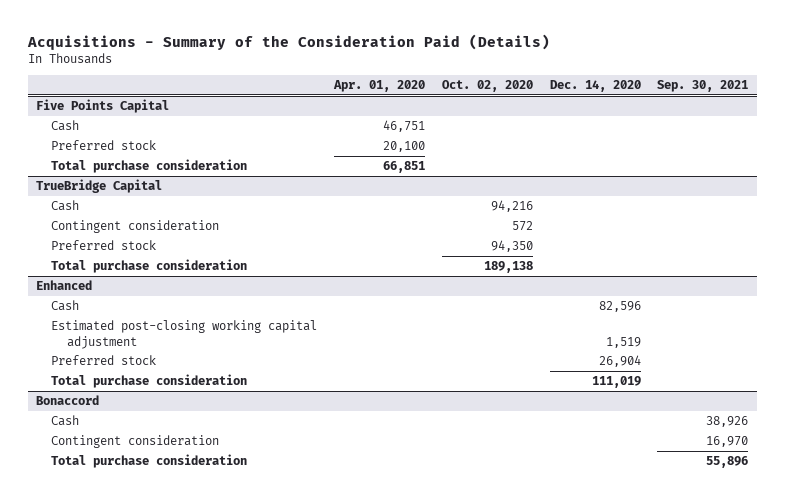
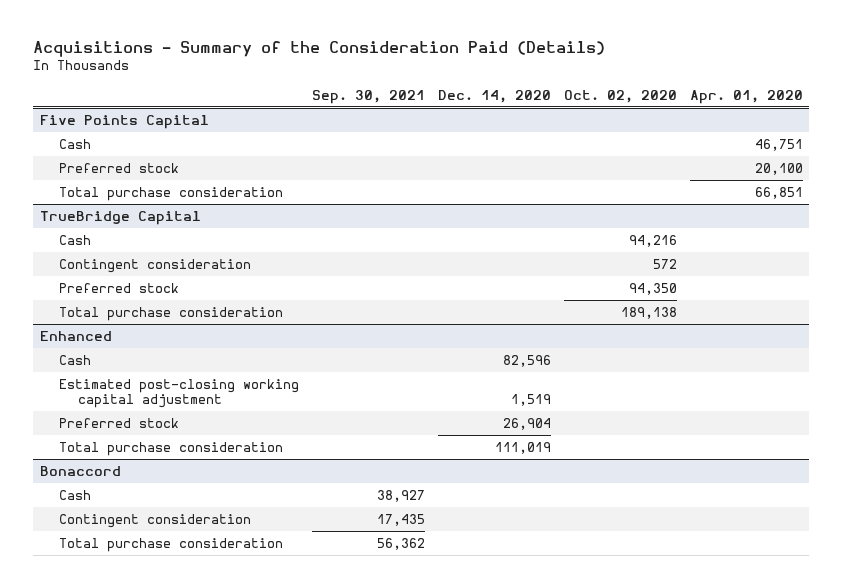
[706,416,749,428] 38,926 -> [376,489,425,502] 38,927
[706,436,749,448] 16,970 -> [376,513,425,526] 17,435
[706,456,749,469] 55,896 -> [376,537,425,550] 56,362

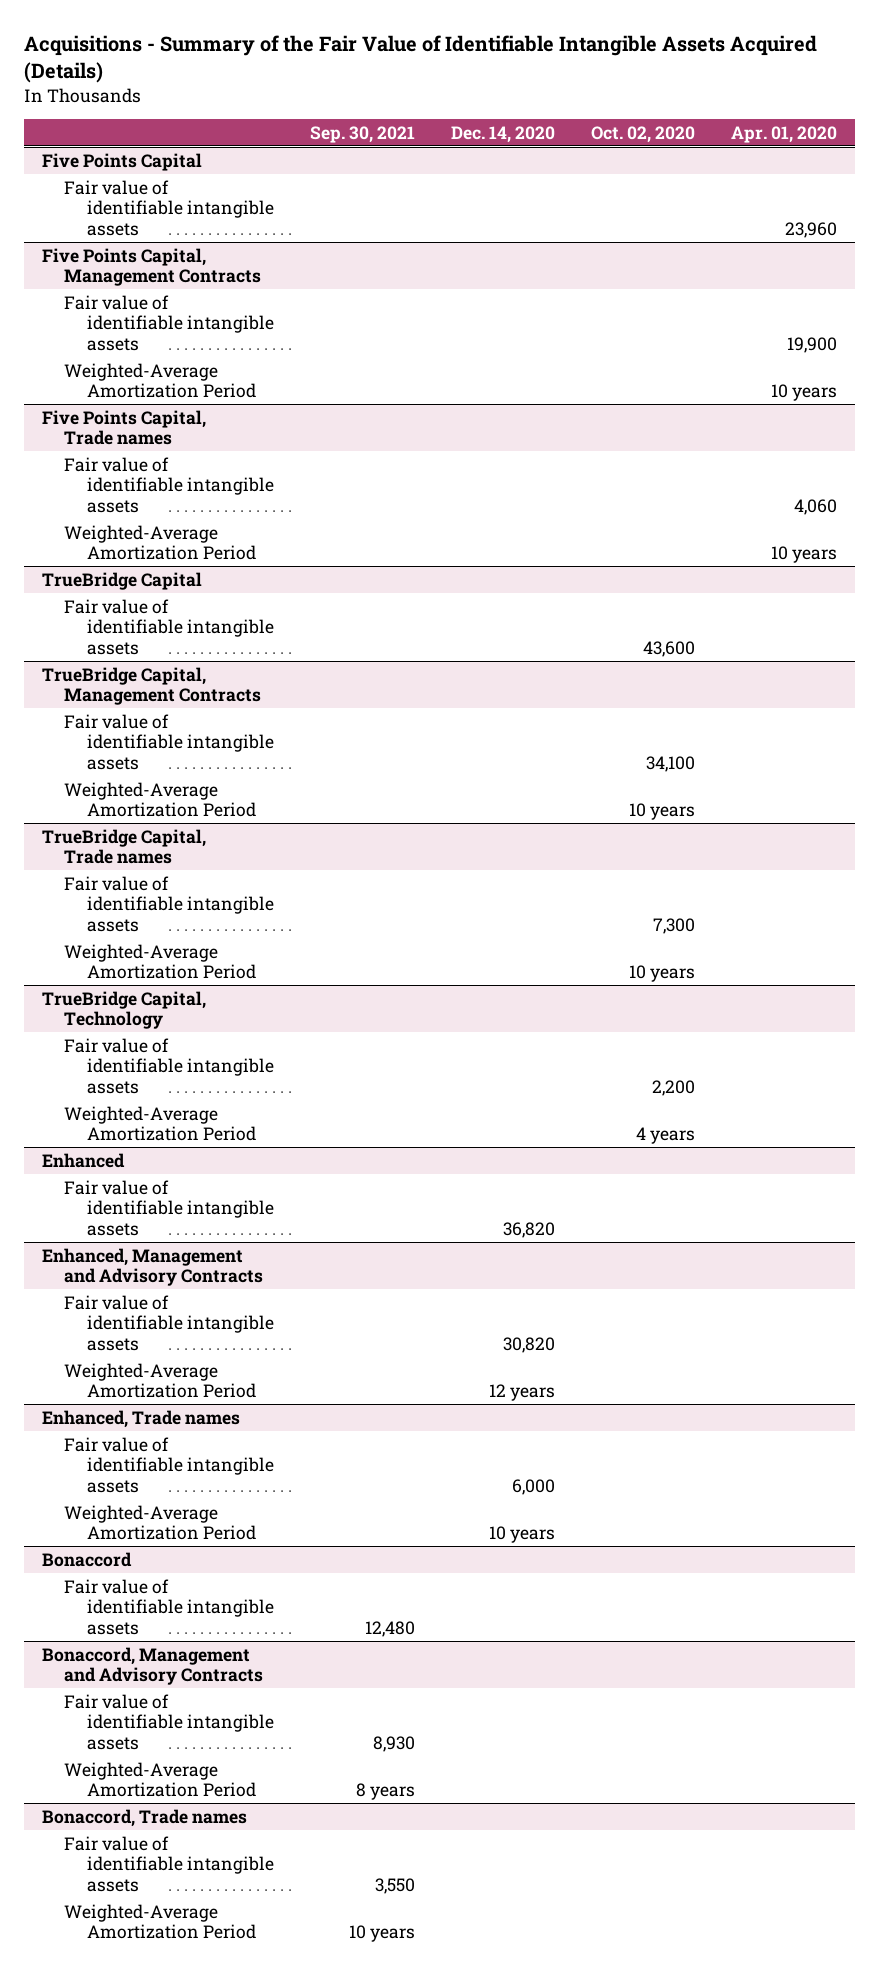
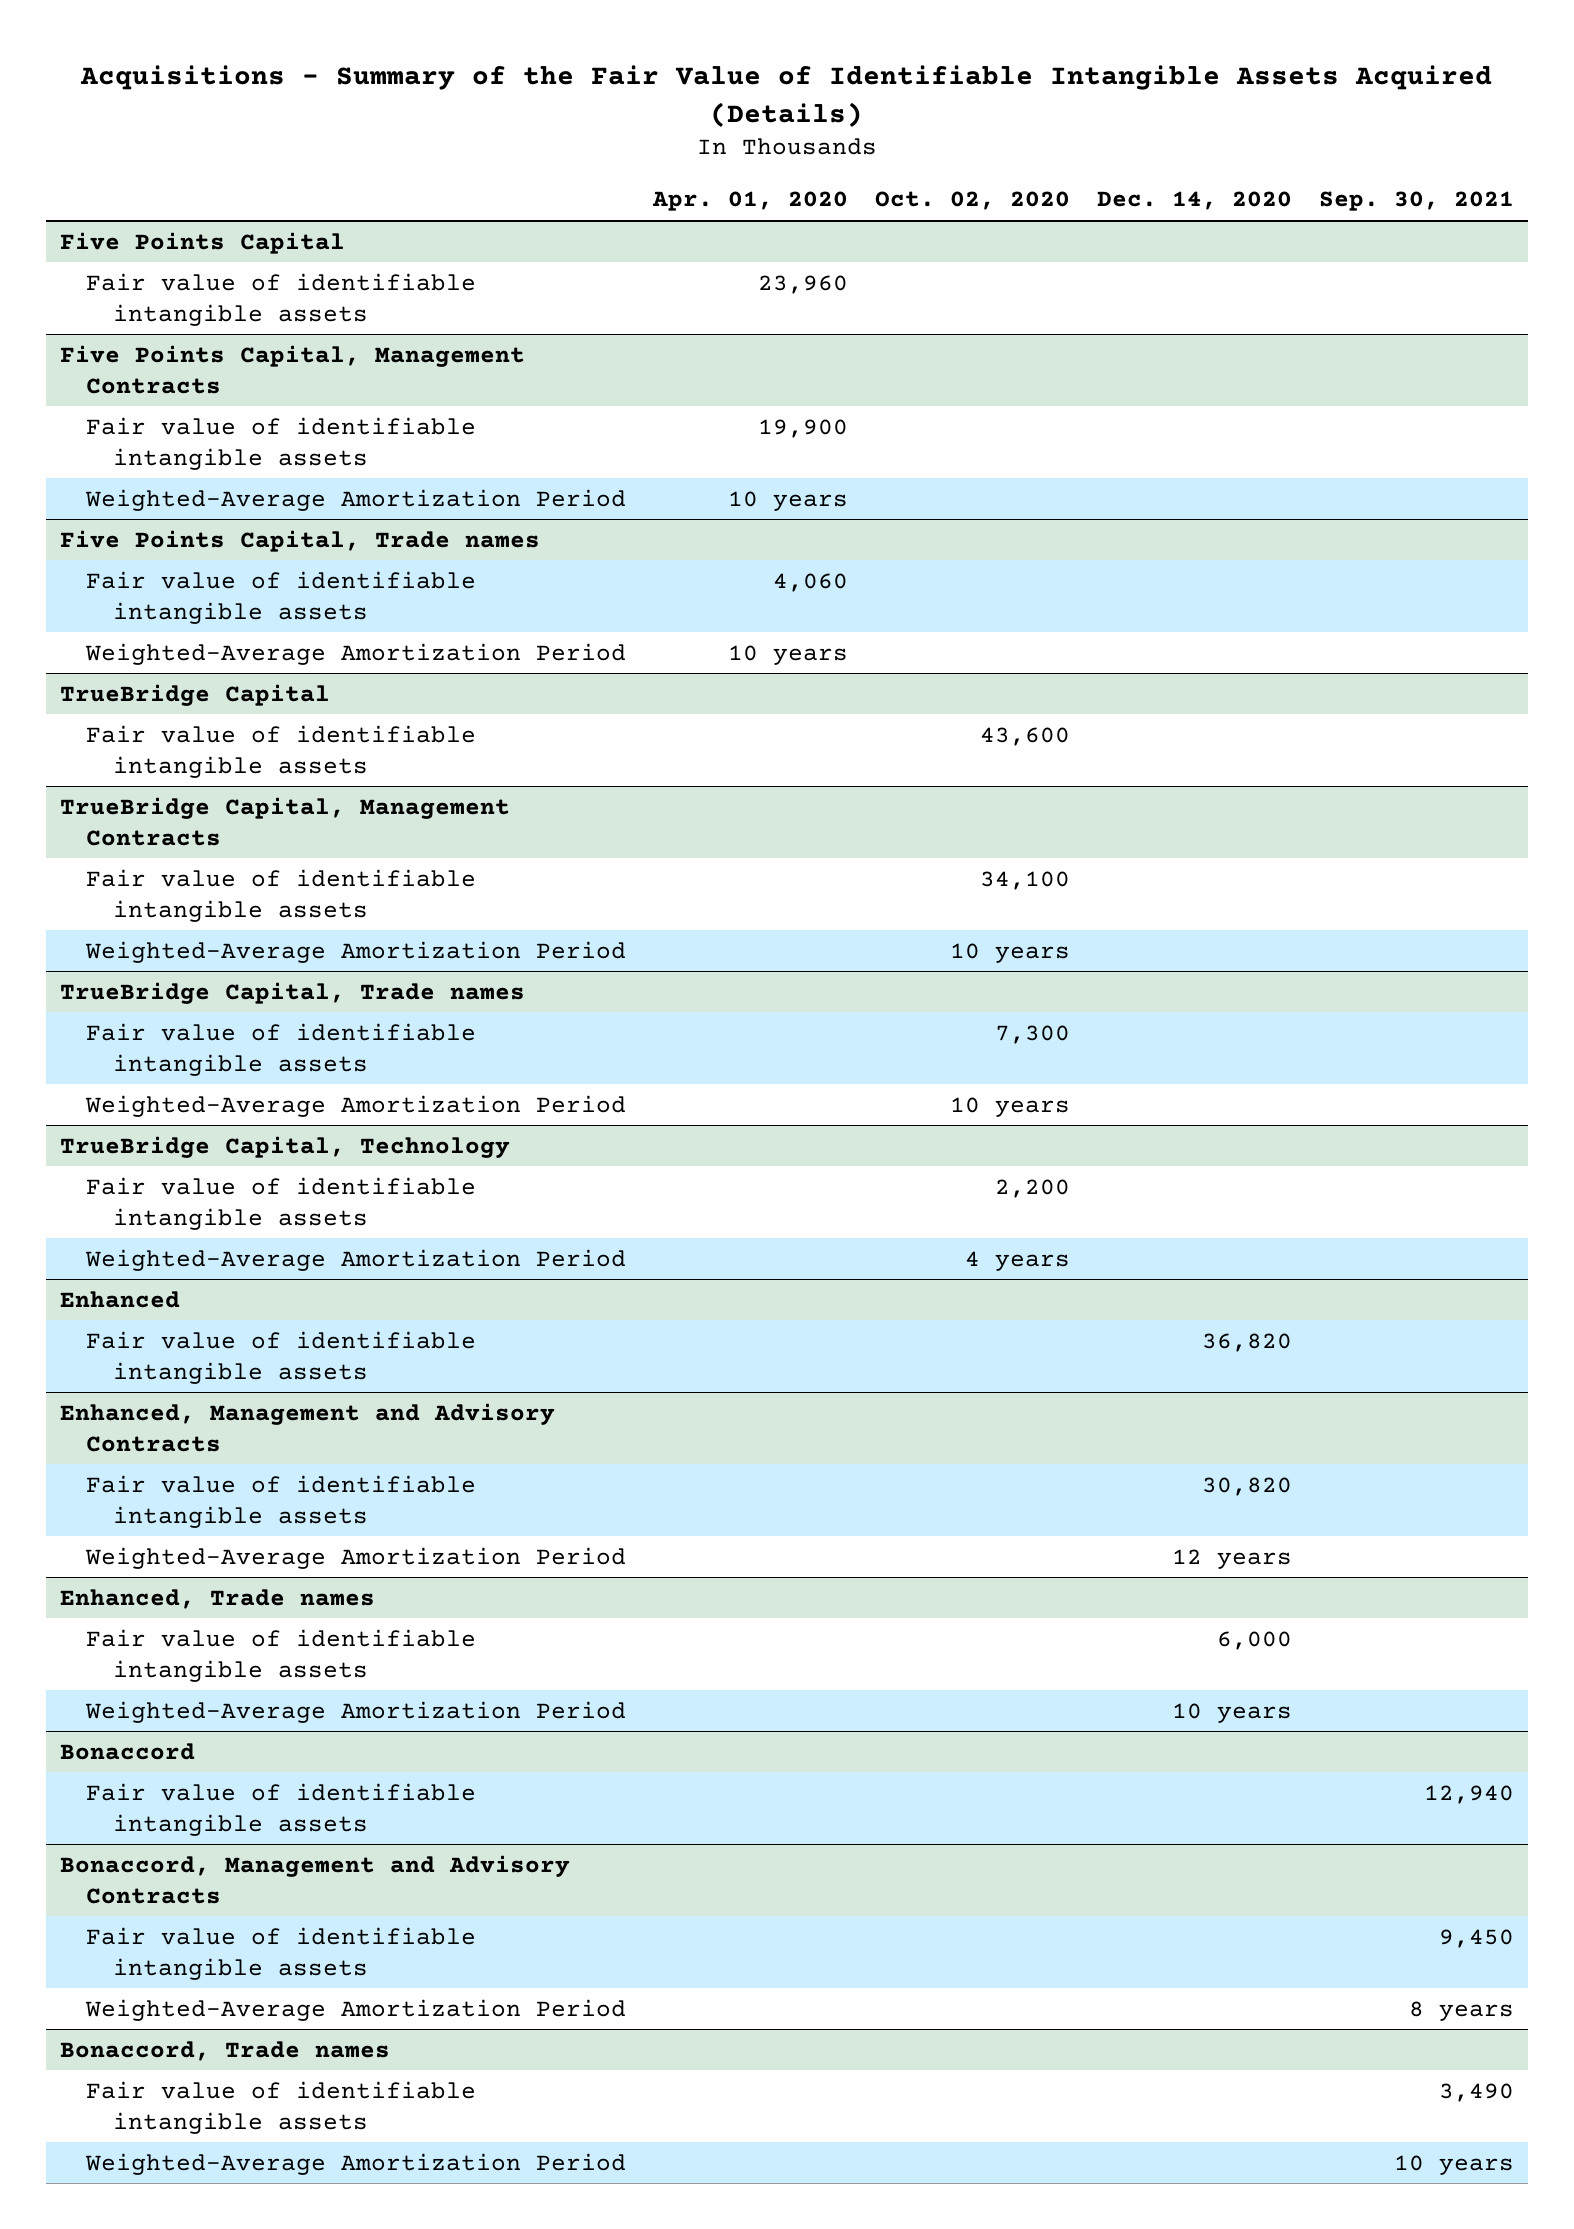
[364,1620,415,1637] 12,480 -> [1424,1784,1515,1804] 12,940
[372,1735,415,1752] 8,930 -> [1439,1928,1515,1948] 9,450
[374,1877,415,1894] 3,550 -> [1439,2082,1515,2102] 3,490

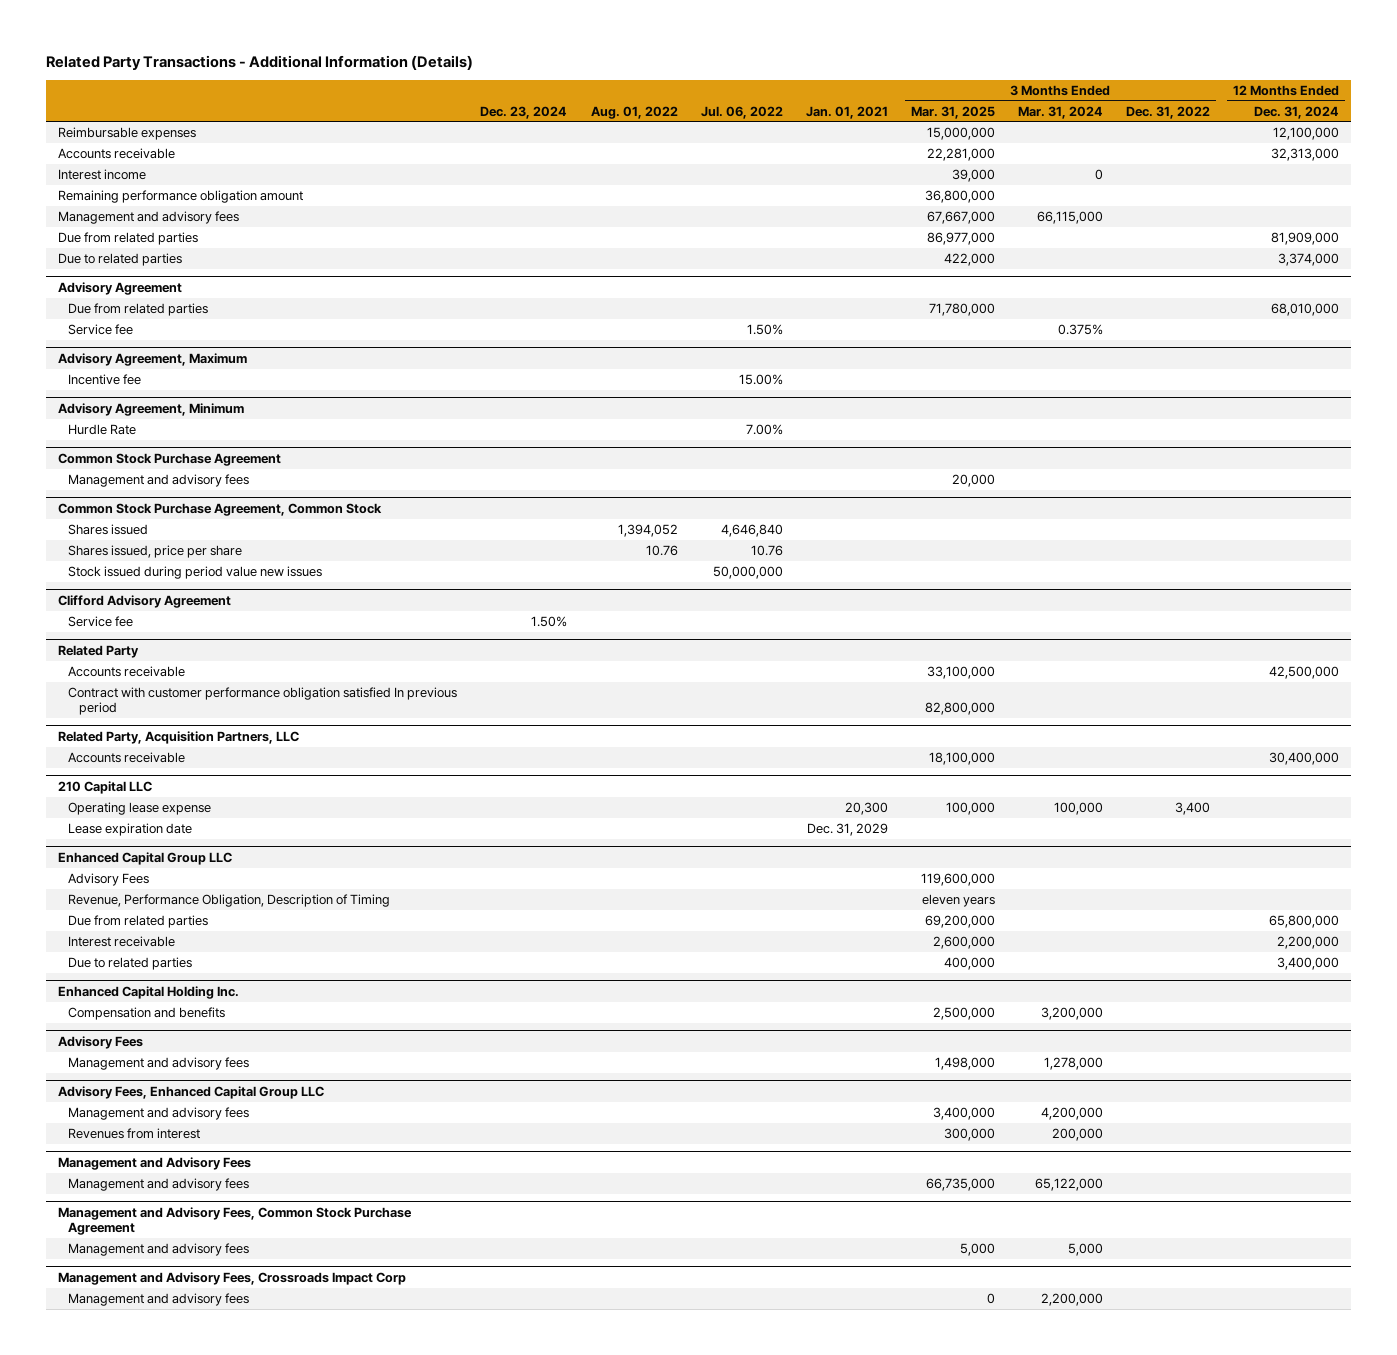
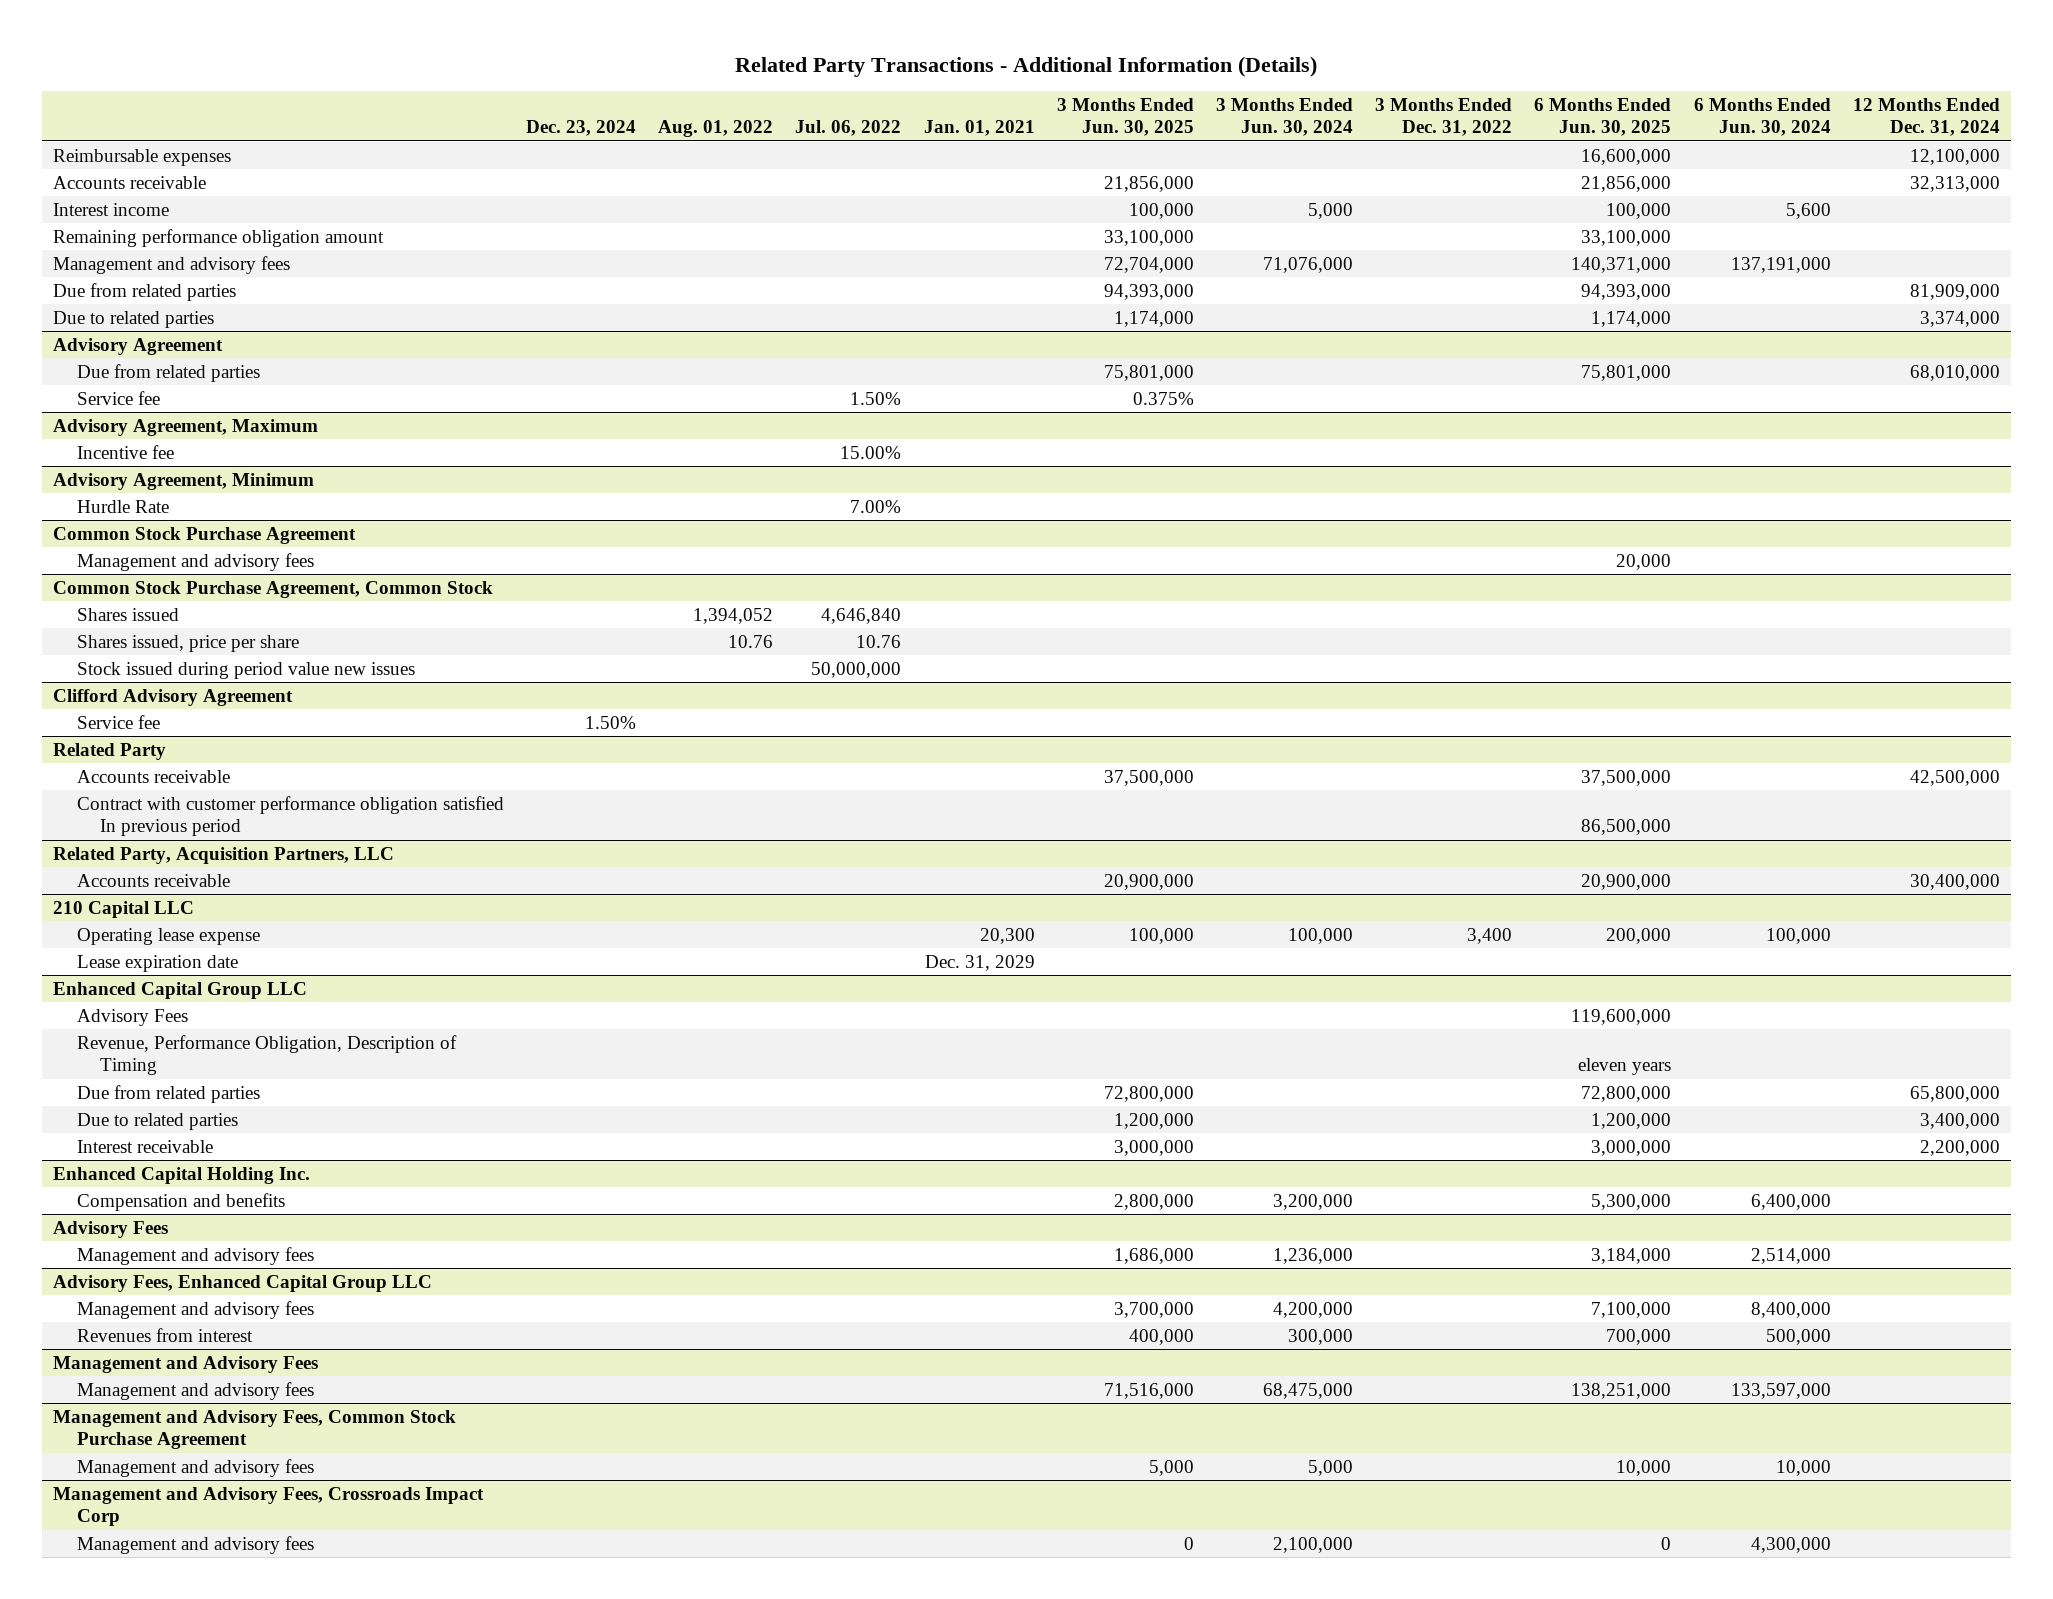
[910,105,995,119] Mar. 31, 2025 -> none
[1017,105,1103,119] Mar. 31, 2024 -> none
none -> [1056,97,1194,137] 3 Months Ended Jun. 30, 2025
none -> [1215,97,1353,137] 3 Months Ended Jun. 30, 2024
none -> [1534,97,1672,137] 6 Months Ended Jun. 30, 2025
none -> [1693,97,1831,137] 6 Months Ended Jun. 30, 2024
[68,936,176,948] Interest receivable -> [76,1139,213,1153] Interest receivable

